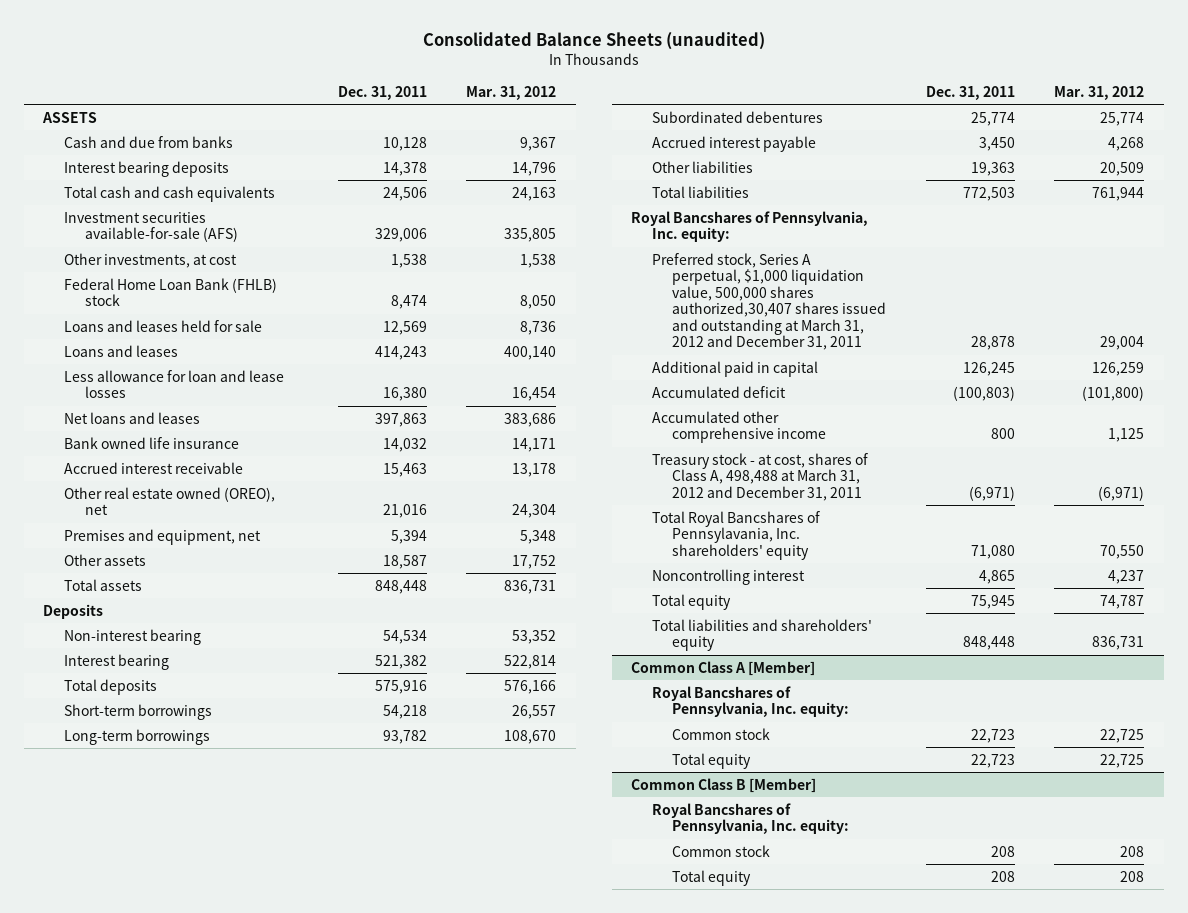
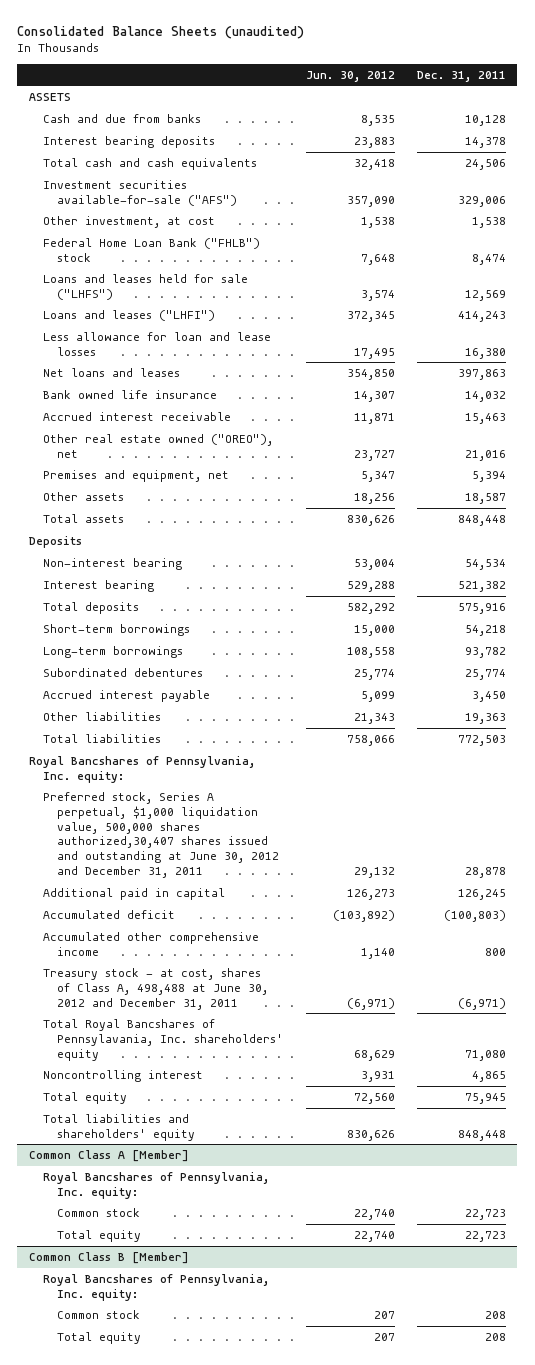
[466,85,557,100] Mar. 31, 2012 -> none
none -> [305,70,395,82] Jun. 30, 2012
[64,211,238,243] Investment securities available-for-sale (AFS) -> [42,179,238,206] Investment securities available-for-sale ("AFS")
[64,252,238,268] Other investments, at cost -> [42,215,215,228] Other investment, at cost
[64,277,278,307] Federal Home Loan Bank (FHLB) stock -> [42,237,260,262] Federal Home Loan Bank ("FHLB") stock
[64,319,263,332] Loans and leases held for sale -> [42,273,248,300] Loans and leases held for sale ("LHFS")
[64,344,179,357] Loans and leases -> [42,309,215,321] Loans and leases ("LHFI")
[64,486,276,516] Other real estate owned (OREO), net -> [42,433,273,458] Other real estate owned ("OREO"), net
[651,252,887,351] Preferred stock, Series A perpetual, $1,000 liquidation value, 500,000 shares authorized,30,407 shares issued and outstanding at March 31, 2012 and December 31, 2011 -> [42,791,280,879] Preferred stock, Series A perpetual, $1,000 liquidation value, 500,000 shares authorized,30,407 shares issued and outstanding at June 30, 2012 and December 31, 2011
[651,452,868,501] Treasury stock - at cost, shares of Class A, 498,488 at March 31, 2012 and December 31, 2011 -> [42,967,269,1010] Treasury stock - at cost, shares of Class A, 498,488 at June 30, 2012 and December 31, 2011

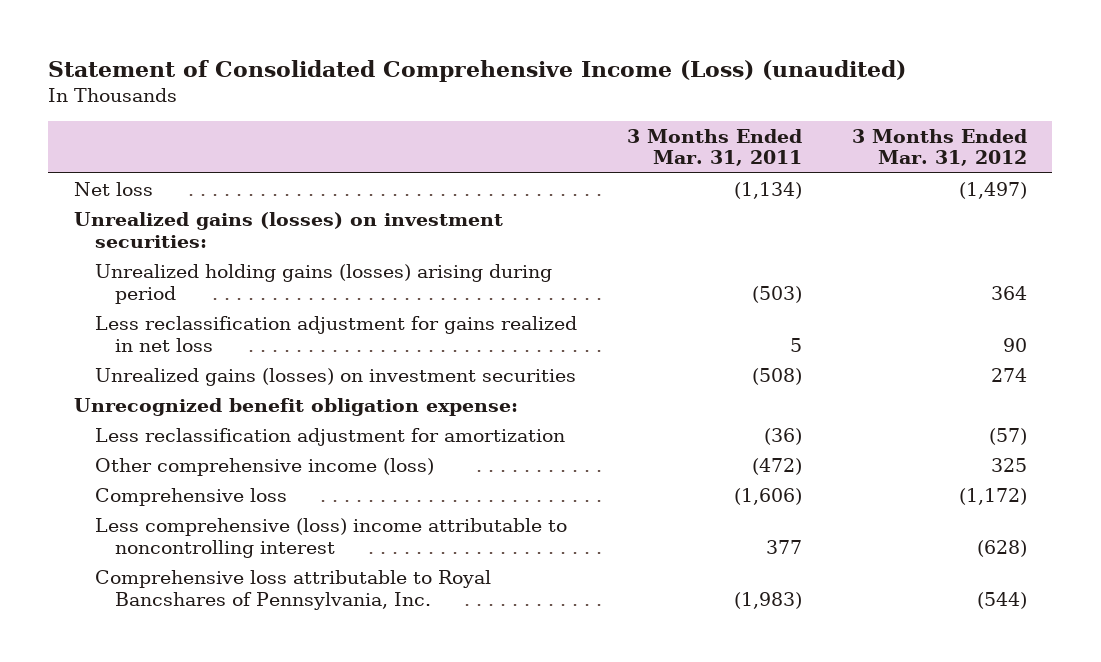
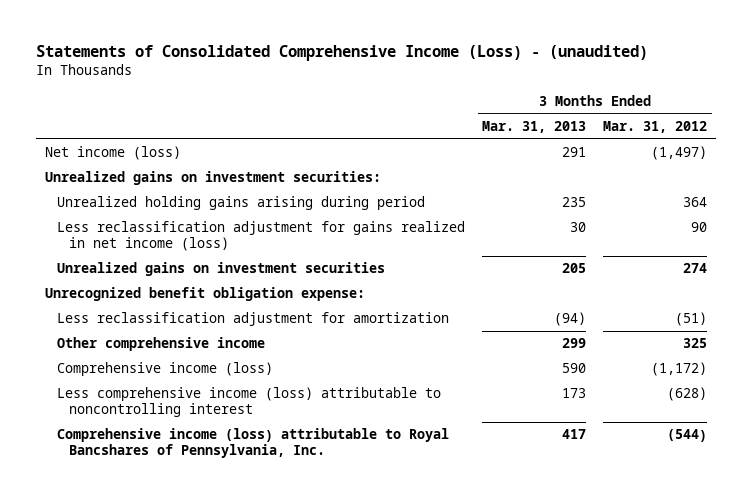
[48,60,907,83] Statement of Consolidated Comprehensive Income (Loss) (unaudited) -> [35,44,648,61] Statements of Consolidated Comprehensive Income (Loss) - (unaudited)
[626,128,802,167] 3 Months Ended Mar. 31, 2011 -> none
none -> [482,120,587,133] Mar. 31, 2013
[73,181,153,196] Net loss -> [44,146,181,161] Net income (loss)
[73,211,503,248] Unrealized gains (losses) on investment securities: -> [44,171,381,186] Unrealized gains on investment securities:
[94,263,552,304] Unrealized holding gains (losses) arising during period -> [56,196,425,211] Unrealized holding gains arising during period
[94,315,577,352] Less reclassification adjustment for gains realized in net loss -> [56,221,465,252] Less reclassification adjustment for gains realized in net income (loss)
[94,367,576,386] Unrealized gains (losses) on investment securities -> [56,262,385,277] Unrealized gains on investment securities
[989,427,1028,445] (57) -> [675,312,708,327] (51)
[94,457,434,476] Other comprehensive income (loss) -> [56,337,265,352] Other comprehensive income
[94,487,287,506] Comprehensive loss -> [56,362,273,377] Comprehensive income (loss)
[94,517,567,558] Less comprehensive (loss) income attributable to noncontrolling interest -> [56,387,441,418] Less comprehensive income (loss) attributable to noncontrolling interest
[94,569,491,610] Comprehensive loss attributable to Royal Bancshares of Pennsylvania, Inc. -> [56,428,449,459] Comprehensive income (loss) attributable to Royal Bancshares of Pennsylvania, Inc.

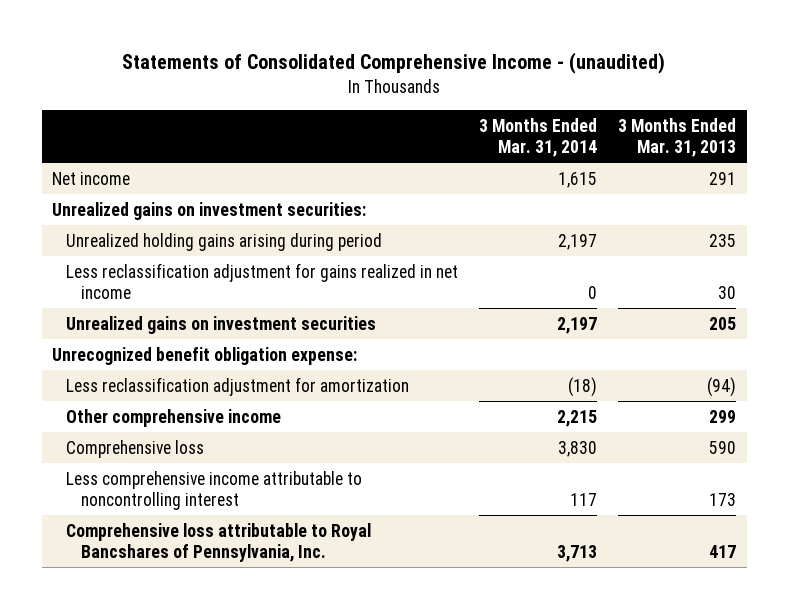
[35,44,648,61] Statements of Consolidated Comprehensive Income (Loss) - (unaudited) -> [122,51,666,74] Statements of Consolidated Comprehensive Income - (unaudited)
[603,120,708,133] Mar. 31, 2012 -> none
none -> [479,117,598,158] 3 Months Ended Mar. 31, 2014
[44,146,181,161] Net income (loss) -> [52,171,131,185] Net income
[56,221,465,252] Less reclassification adjustment for gains realized in net income (loss) -> [66,262,459,300] Less reclassification adjustment for gains realized in net income
[56,362,273,377] Comprehensive income (loss) -> [66,439,205,458] Comprehensive loss
[56,387,441,418] Less comprehensive income (loss) attributable to noncontrolling interest -> [66,470,363,511] Less comprehensive income attributable to noncontrolling interest
[56,428,449,459] Comprehensive income (loss) attributable to Royal Bancshares of Pennsylvania, Inc. -> [66,522,372,563] Comprehensive loss attributable to Royal Bancshares of Pennsylvania, Inc.

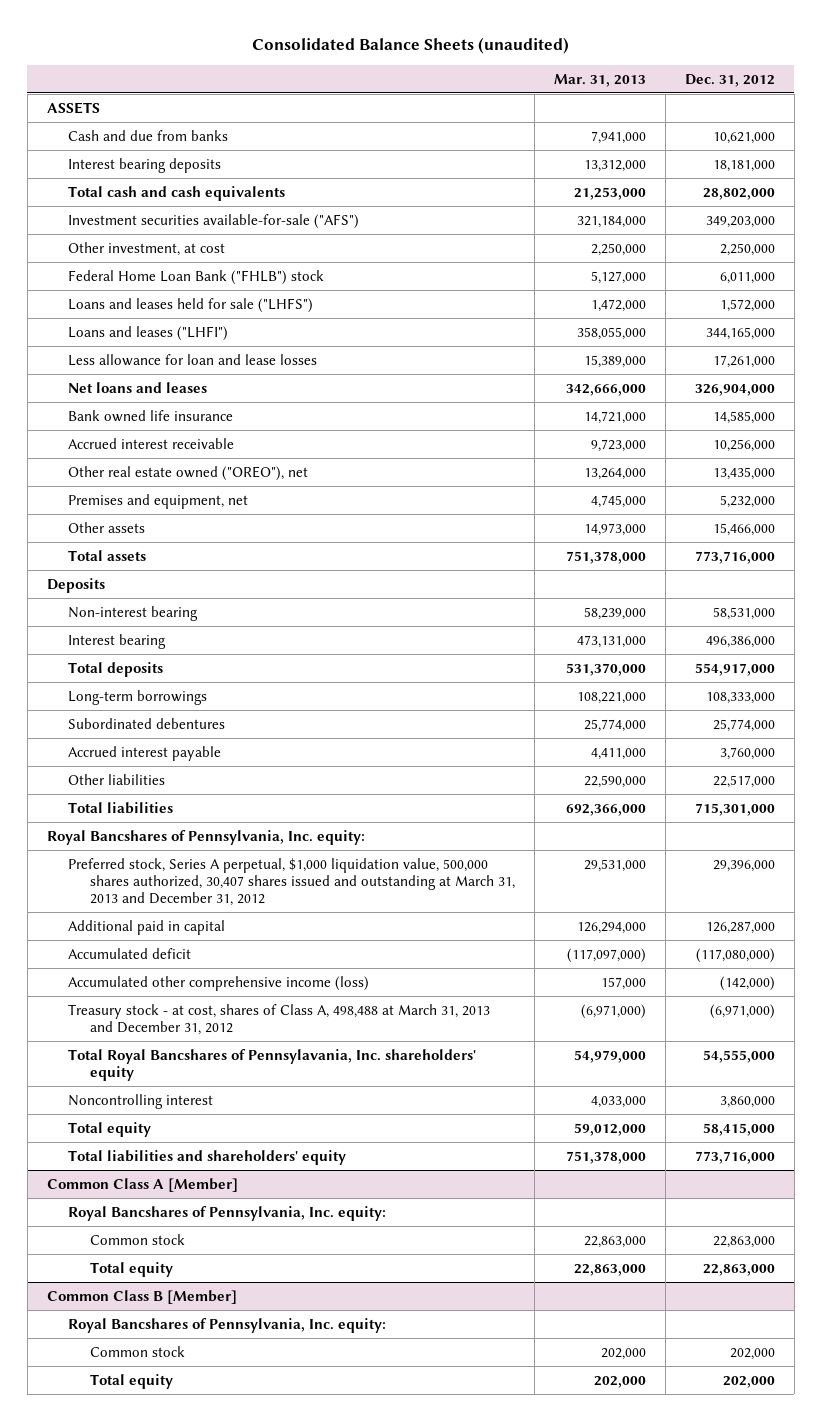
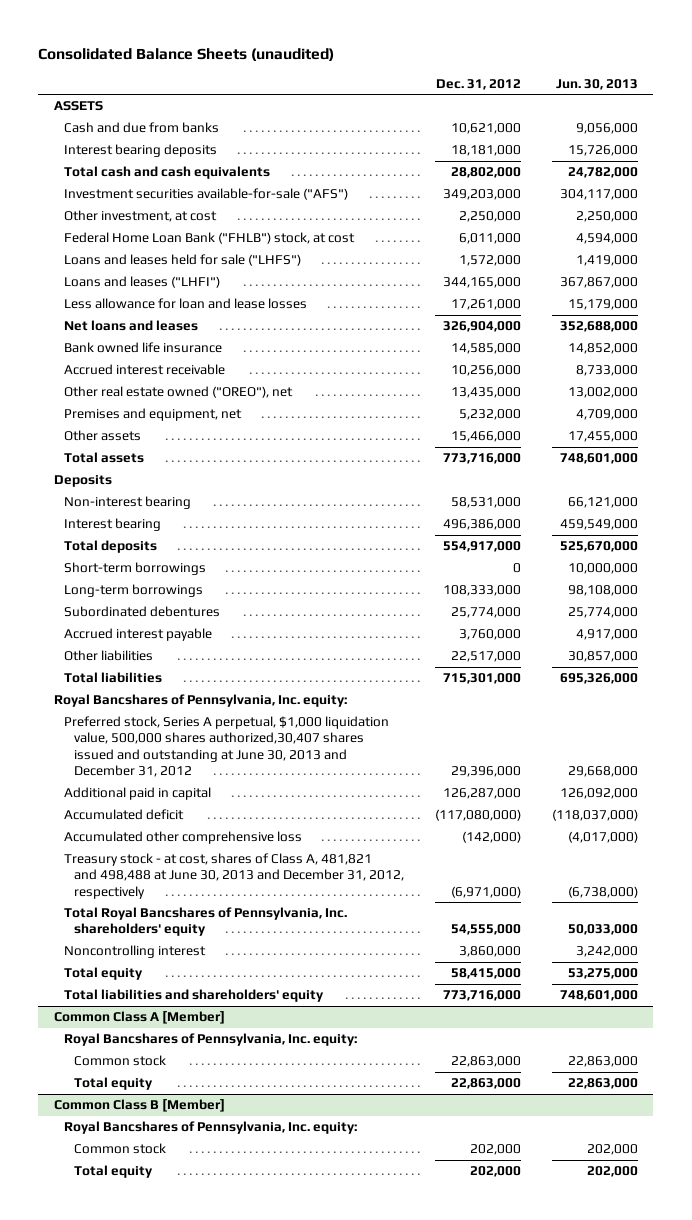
[553,73,646,87] Mar. 31, 2013 -> none
none -> [556,78,639,90] Jun. 30, 2013
[68,269,325,285] Federal Home Loan Bank ("FHLB") stock -> [64,232,356,245] Federal Home Loan Bank ("FHLB") stock, at cost
none -> [64,562,207,576] Short-term borrowings
[68,857,516,907] Preferred stock, Series A perpetual, $1,000 liquidation value, 500,000 shares authorized, 30,407 shares issued and outstanding at March 31, 2013 and December 31, 2012 -> [64,716,390,777] Preferred stock, Series A perpetual, $1,000 liquidation value, 500,000 shares authorized,30,407 shares issued and outstanding at June 30, 2013 and December 31, 2012
[68,975,370,991] Accumulated other comprehensive income (loss) -> [64,831,303,845] Accumulated other comprehensive loss
[68,1003,491,1036] Treasury stock - at cost, shares of Class A, 498,488 at March 31, 2013 and December 31, 2012 -> [64,853,405,899] Treasury stock - at cost, shares of Class A, 481,821 and 498,488 at June 30, 2013 and December 31, 2012, respectively
[68,1048,477,1082] Total Royal Bancshares of Pennsylavania, Inc. shareholders' equity -> [64,907,348,937] Total Royal Bancshares of Pennsylvania, Inc. shareholders' equity

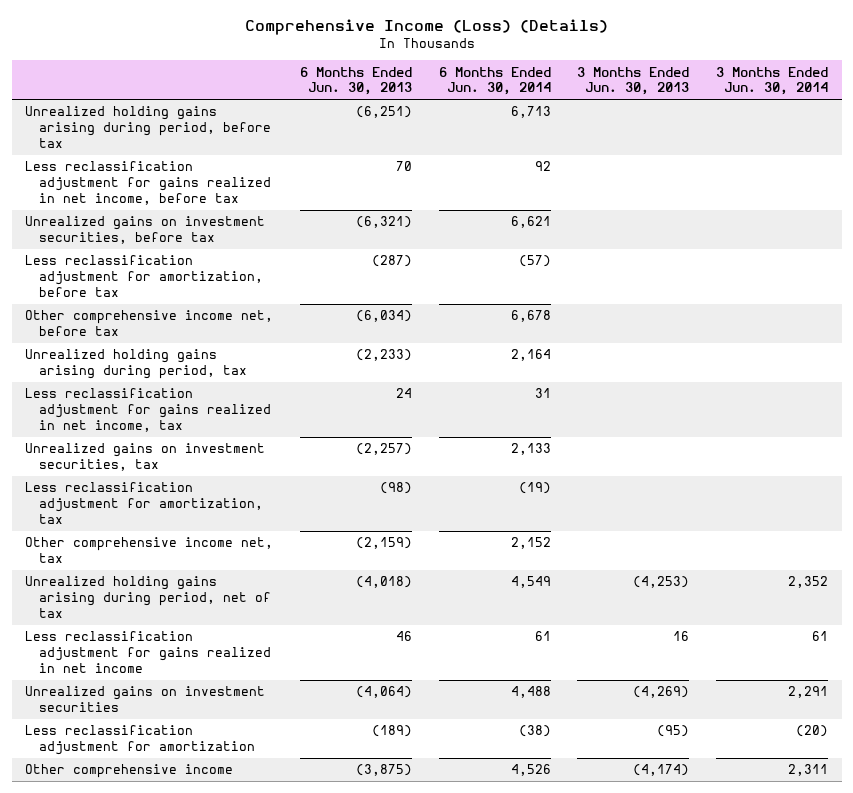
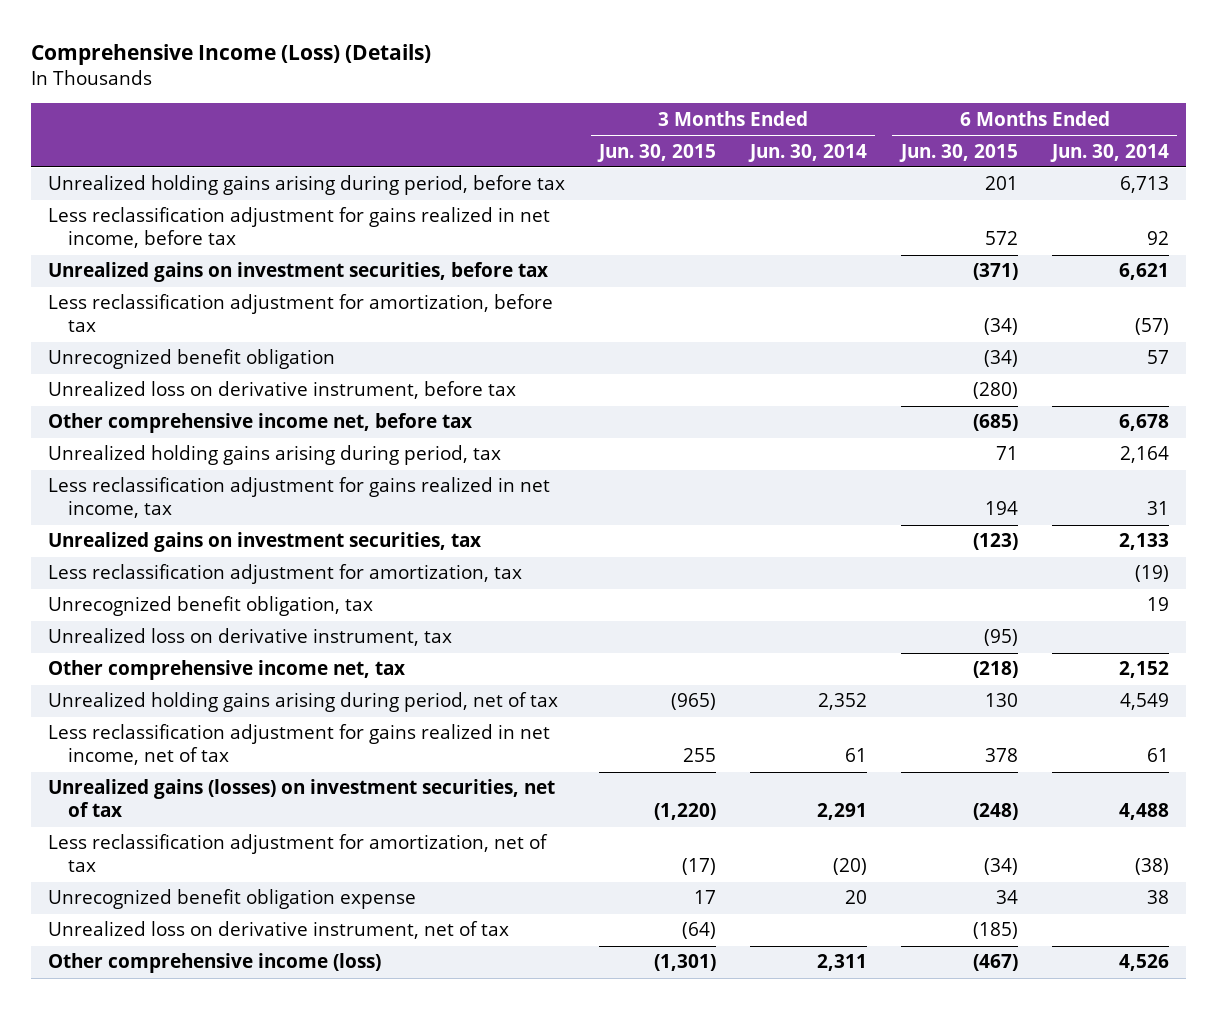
[299,66,412,96] 6 Months Ended Jun. 30, 2013 -> none
[577,66,690,96] 3 Months Ended Jun. 30, 2013 -> none
none -> [597,143,717,162] Jun. 30, 2015
none -> [898,143,1018,162] Jun. 30, 2015
none -> [48,349,336,370] Unrecognized benefit obligation
none -> [48,381,517,400] Unrealized loss on derivative instrument, before tax
none -> [48,596,374,617] Unrecognized benefit obligation, tax
none -> [48,628,453,647] Unrealized loss on derivative instrument, tax
[25,631,271,673] Less reclassification adjustment for gains realized in net income -> [48,724,551,766] Less reclassification adjustment for gains realized in net income, net of tax
[25,686,266,713] Unrealized gains on investment securities -> [48,779,556,818] Unrealized gains (losses) on investment securities, net of tax
[25,725,255,756] Less reclassification adjustment for amortization -> [48,834,549,873] Less reclassification adjustment for amortization, net of tax
none -> [48,889,417,910] Unrecognized benefit obligation expense
none -> [48,921,510,940] Unrealized loss on derivative instrument, net of tax
[25,764,234,779] Other comprehensive income -> [48,953,382,974] Other comprehensive income (loss)

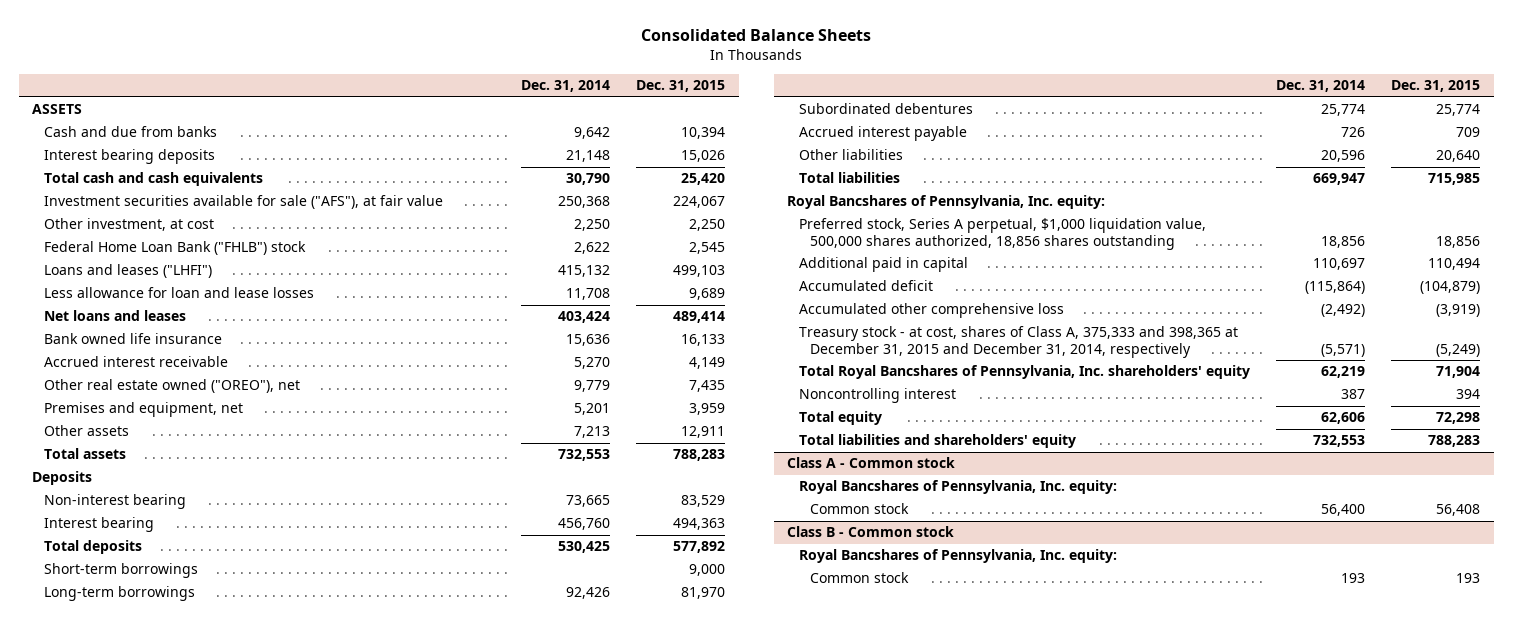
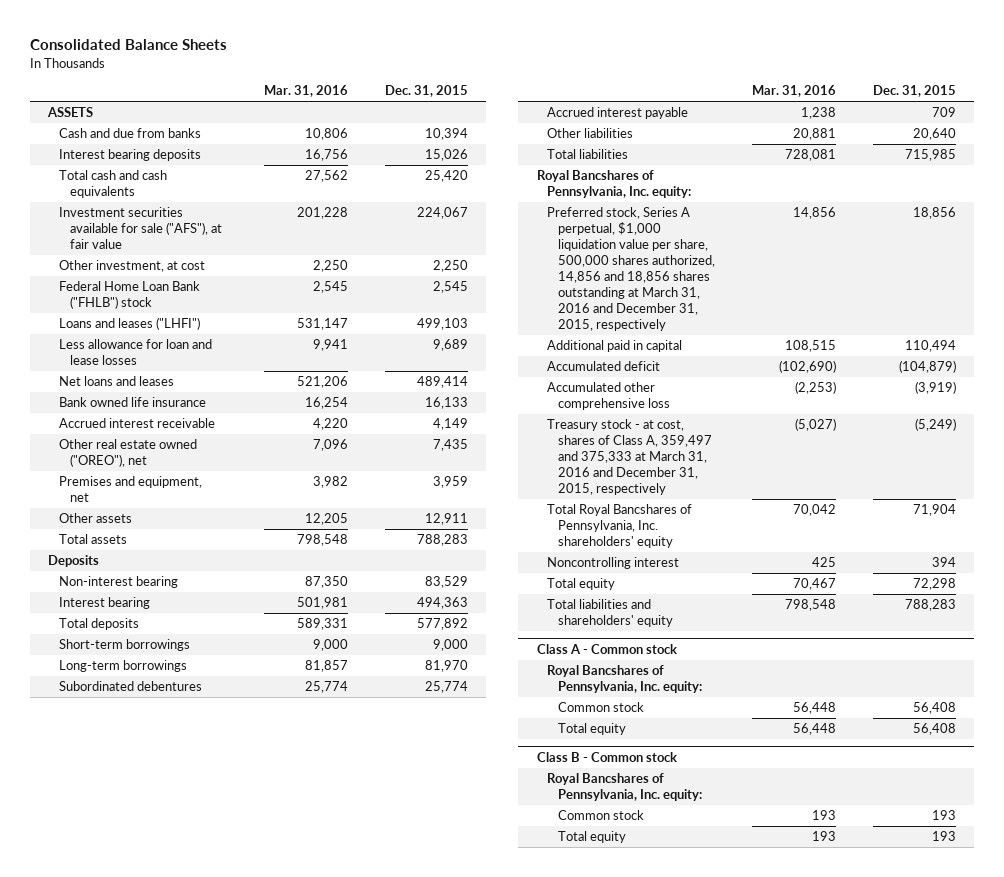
[521,80,611,93] Dec. 31, 2014 -> none
none -> [264,85,349,98] Mar. 31, 2016
[798,218,1206,251] Preferred stock, Series A perpetual, $1,000 liquidation value, 500,000 shares authorized, 18,856 shares outstanding -> [547,206,716,331] Preferred stock, Series A perpetual, $1,000 liquidation value per share, 500,000 shares authorized, 14,856 and 18,856 shares outstanding at March 31, 2016 and December 31, 2015, respectively
[798,326,1238,359] Treasury stock - at cost, shares of Class A, 375,333 and 398,365 at December 31, 2015 and December 31, 2014, respectively -> [547,418,713,495] Treasury stock - at cost, shares of Class A, 359,497 and 375,333 at March 31, 2016 and December 31, 2015, respectively
none -> [558,722,627,735] Total equity
none -> [558,830,627,843] Total equity

